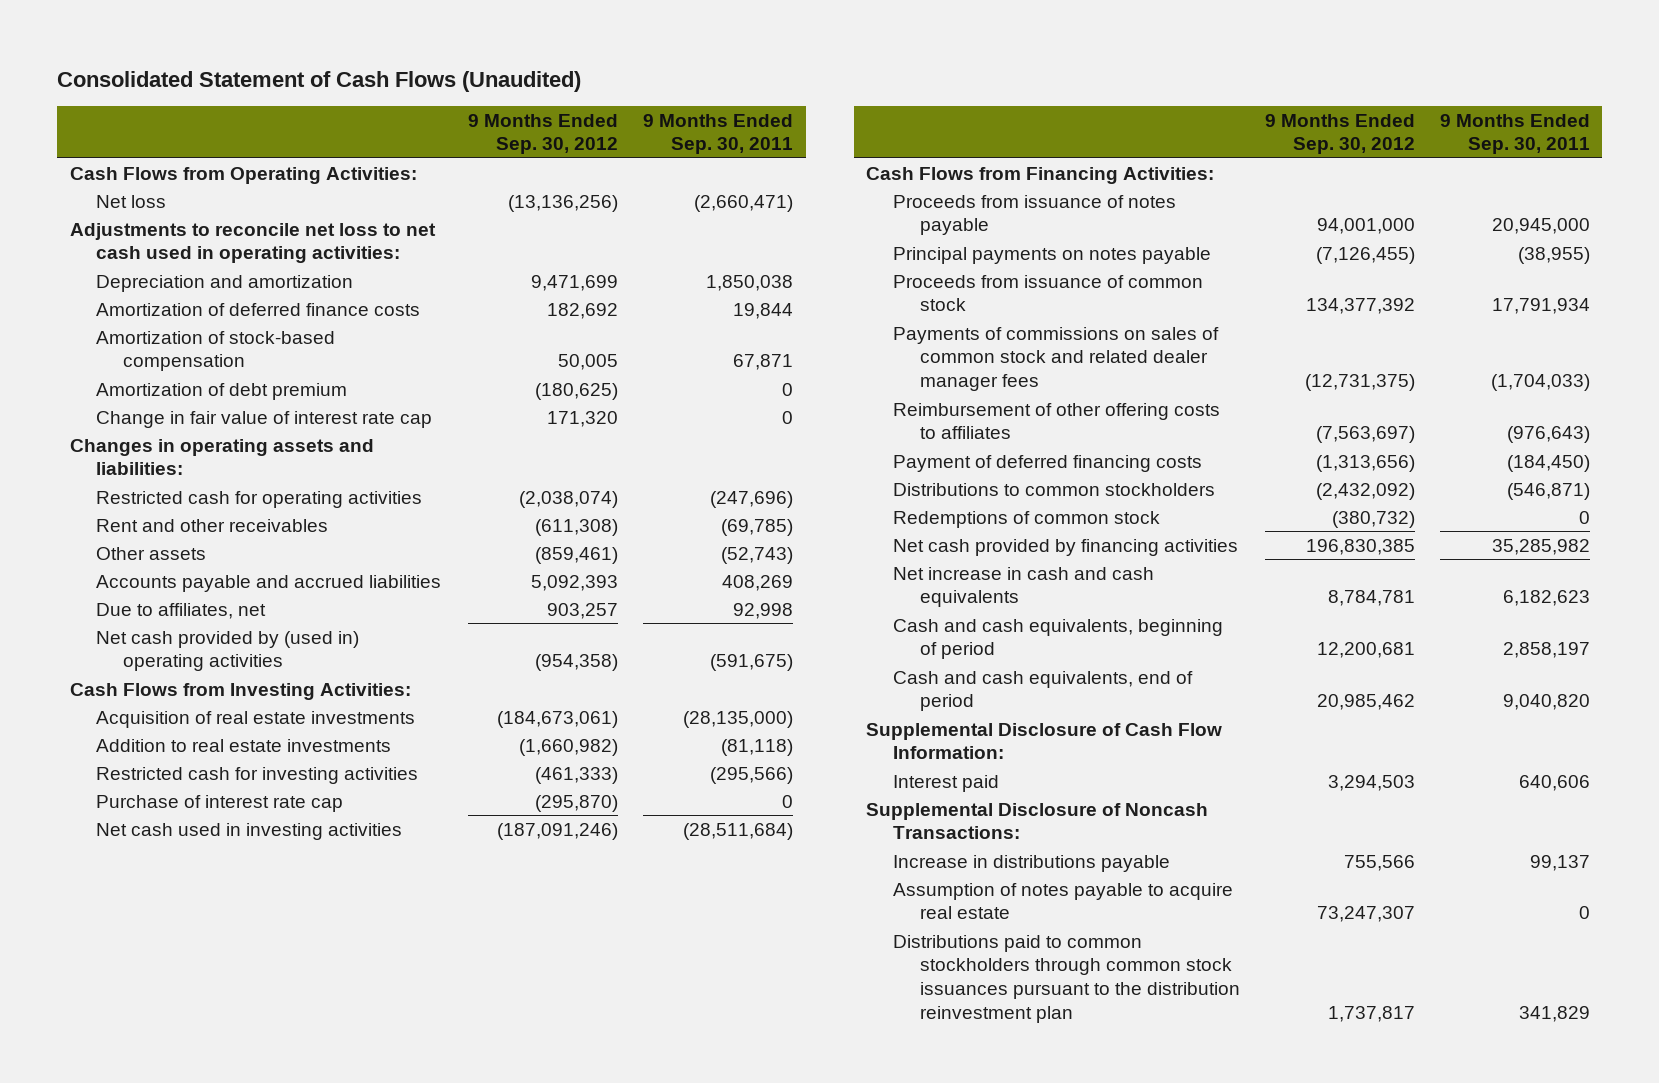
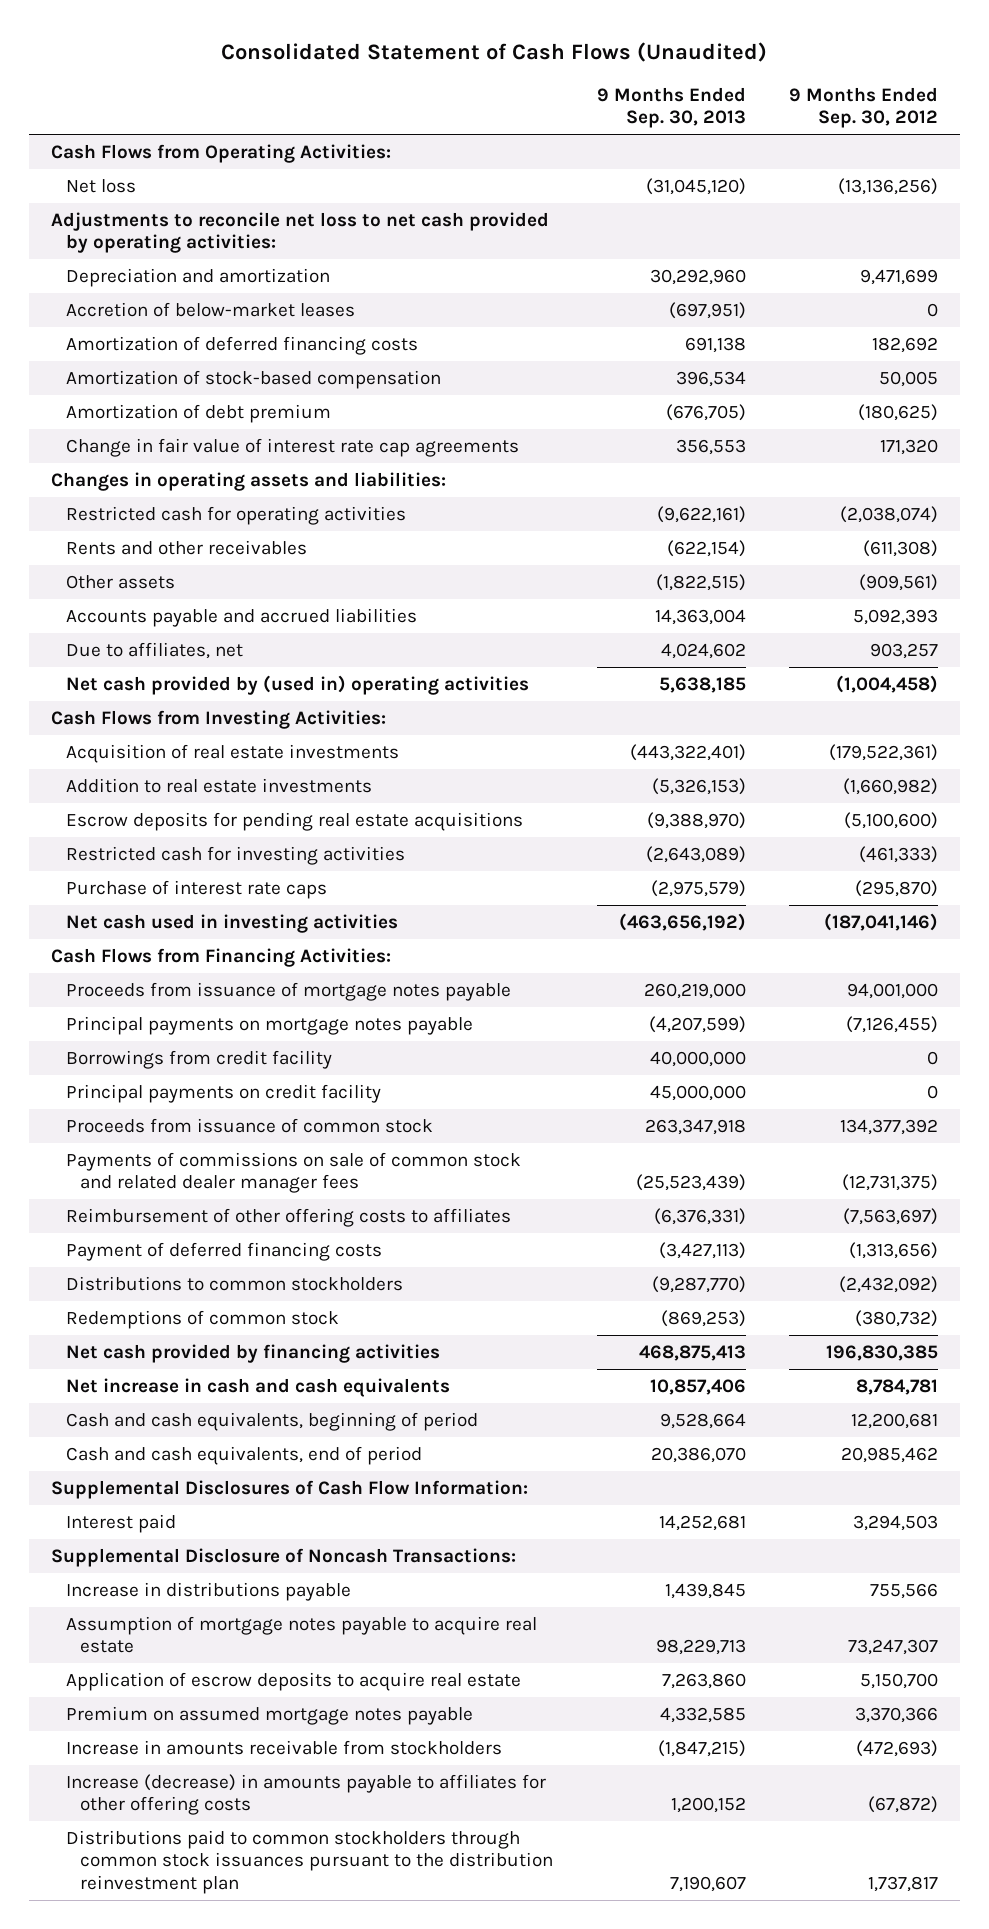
[643,113,794,155] 9 Months Ended Sep. 30, 2011 -> none
none -> [596,86,746,129] 9 Months Ended Sep. 30, 2013
[69,222,436,264] Adjustments to reconcile net loss to net cash used in operating activities: -> [50,211,549,254] Adjustments to reconcile net loss to net cash provided by operating activities:
none -> [65,301,355,317] Accretion of below-market leases
[96,302,421,316] Amortization of deferred finance costs -> [65,335,418,355] Amortization of deferred financing costs
[96,410,433,428] Change in fair value of interest rate cap -> [65,437,519,457] Change in fair value of interest rate cap agreements
[96,518,329,532] Rent and other receivables -> [65,539,307,555] Rents and other receivables
[535,546,619,564] (859,461) -> [858,573,938,591] (909,561)
[535,654,619,672] (954,358) -> [835,674,938,693] (1,004,458)
[497,710,619,728] (184,673,061) -> [828,743,938,761] (179,522,361)
none -> [65,811,523,831] Escrow deposits for pending real estate acquisitions
[96,794,344,812] Purchase of interest rate cap -> [65,879,327,899] Purchase of interest rate caps
[497,822,619,840] (187,091,246) -> [823,912,938,931] (187,041,146)
[892,194,1176,236] Proceeds from issuance of notes payable -> [65,981,511,1001] Proceeds from issuance of mortgage notes payable
[892,246,1211,264] Principal payments on notes payable -> [65,1015,473,1035] Principal payments on mortgage notes payable
none -> [65,1049,332,1069] Borrowings from credit facility
none -> [65,1083,381,1103] Principal payments on credit facility
[892,326,1219,391] Payments of commissions on sales of common stock and related dealer manager fees -> [65,1151,521,1194] Payments of commissions on sale of common stock and related dealer manager fees
[866,722,1223,760] Supplemental Disclosure of Cash Flow Information: -> [50,1479,528,1499] Supplemental Disclosures of Cash Flow Information:
[892,882,1233,920] Assumption of notes payable to acquire real estate -> [65,1615,537,1654] Assumption of mortgage notes payable to acquire real estate
none -> [65,1671,521,1691] Application of escrow deposits to acquire real estate
none -> [65,1705,473,1725] Premium on assumed mortgage notes payable
none -> [65,1739,502,1755] Increase in amounts receivable from stockholders
none -> [65,1773,546,1816] Increase (decrease) in amounts payable to affiliates for other offering costs

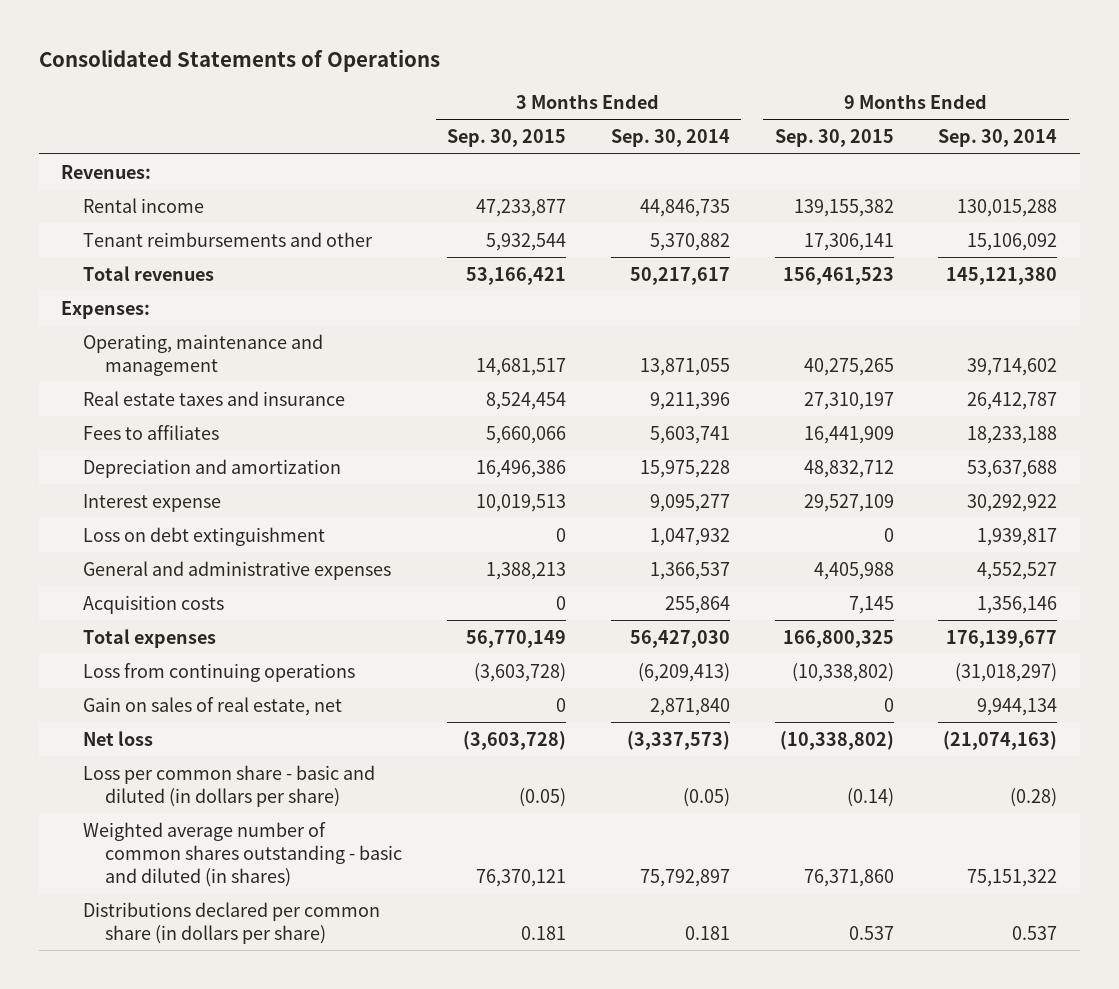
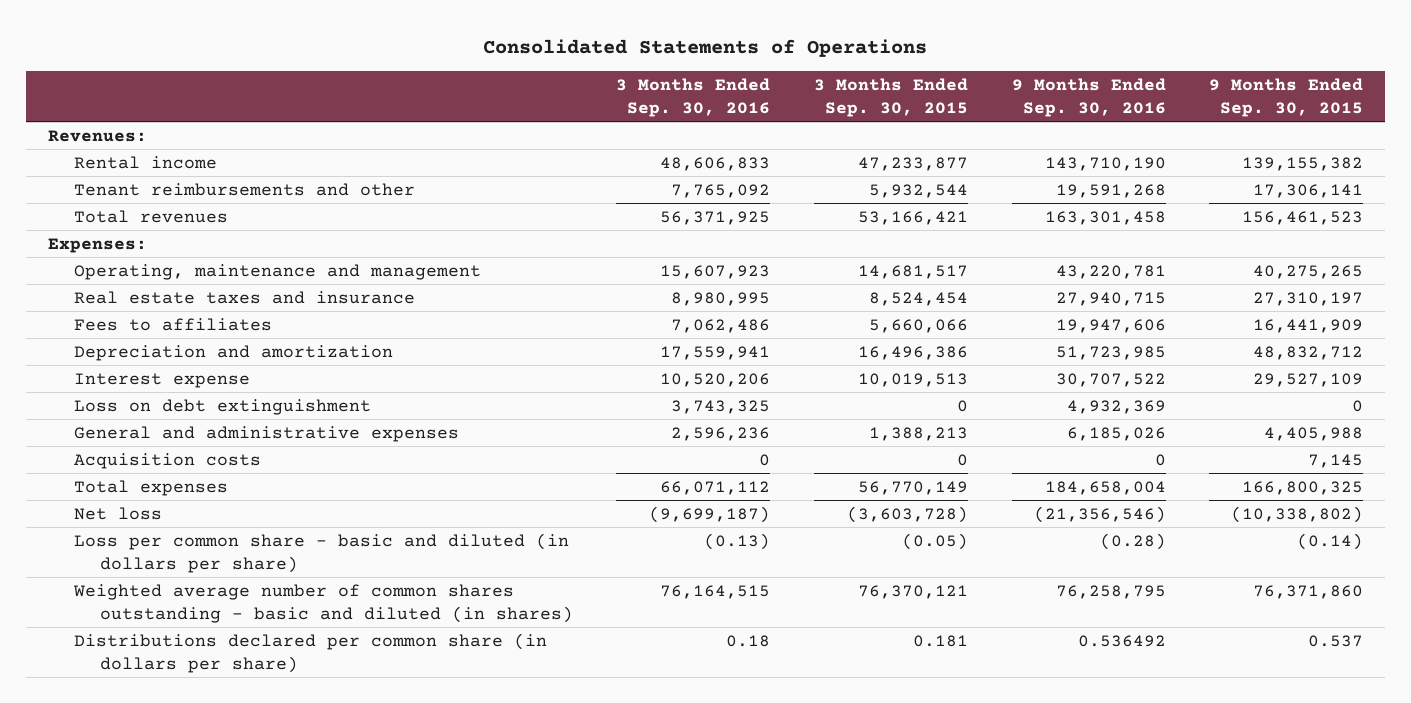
[610,128,730,147] Sep. 30, 2014 -> none
[938,128,1058,147] Sep. 30, 2014 -> none
none -> [616,77,771,117] 3 Months Ended Sep. 30, 2016
none -> [1011,77,1166,117] 9 Months Ended Sep. 30, 2016
[83,662,356,682] Loss from continuing operations -> none
[83,696,343,716] Gain on sales of real estate, net -> none

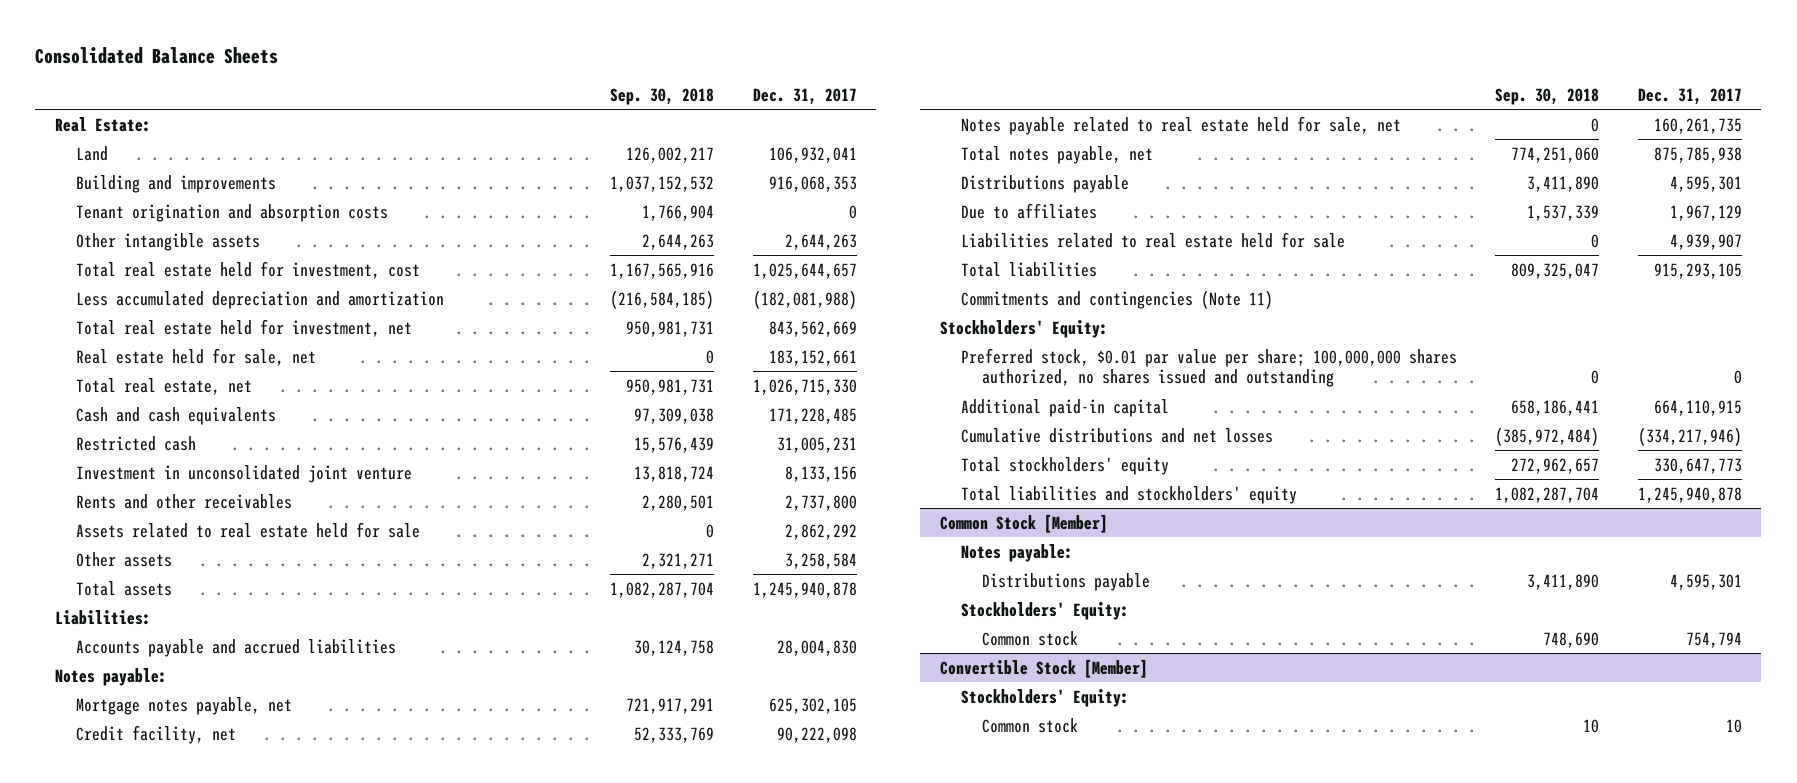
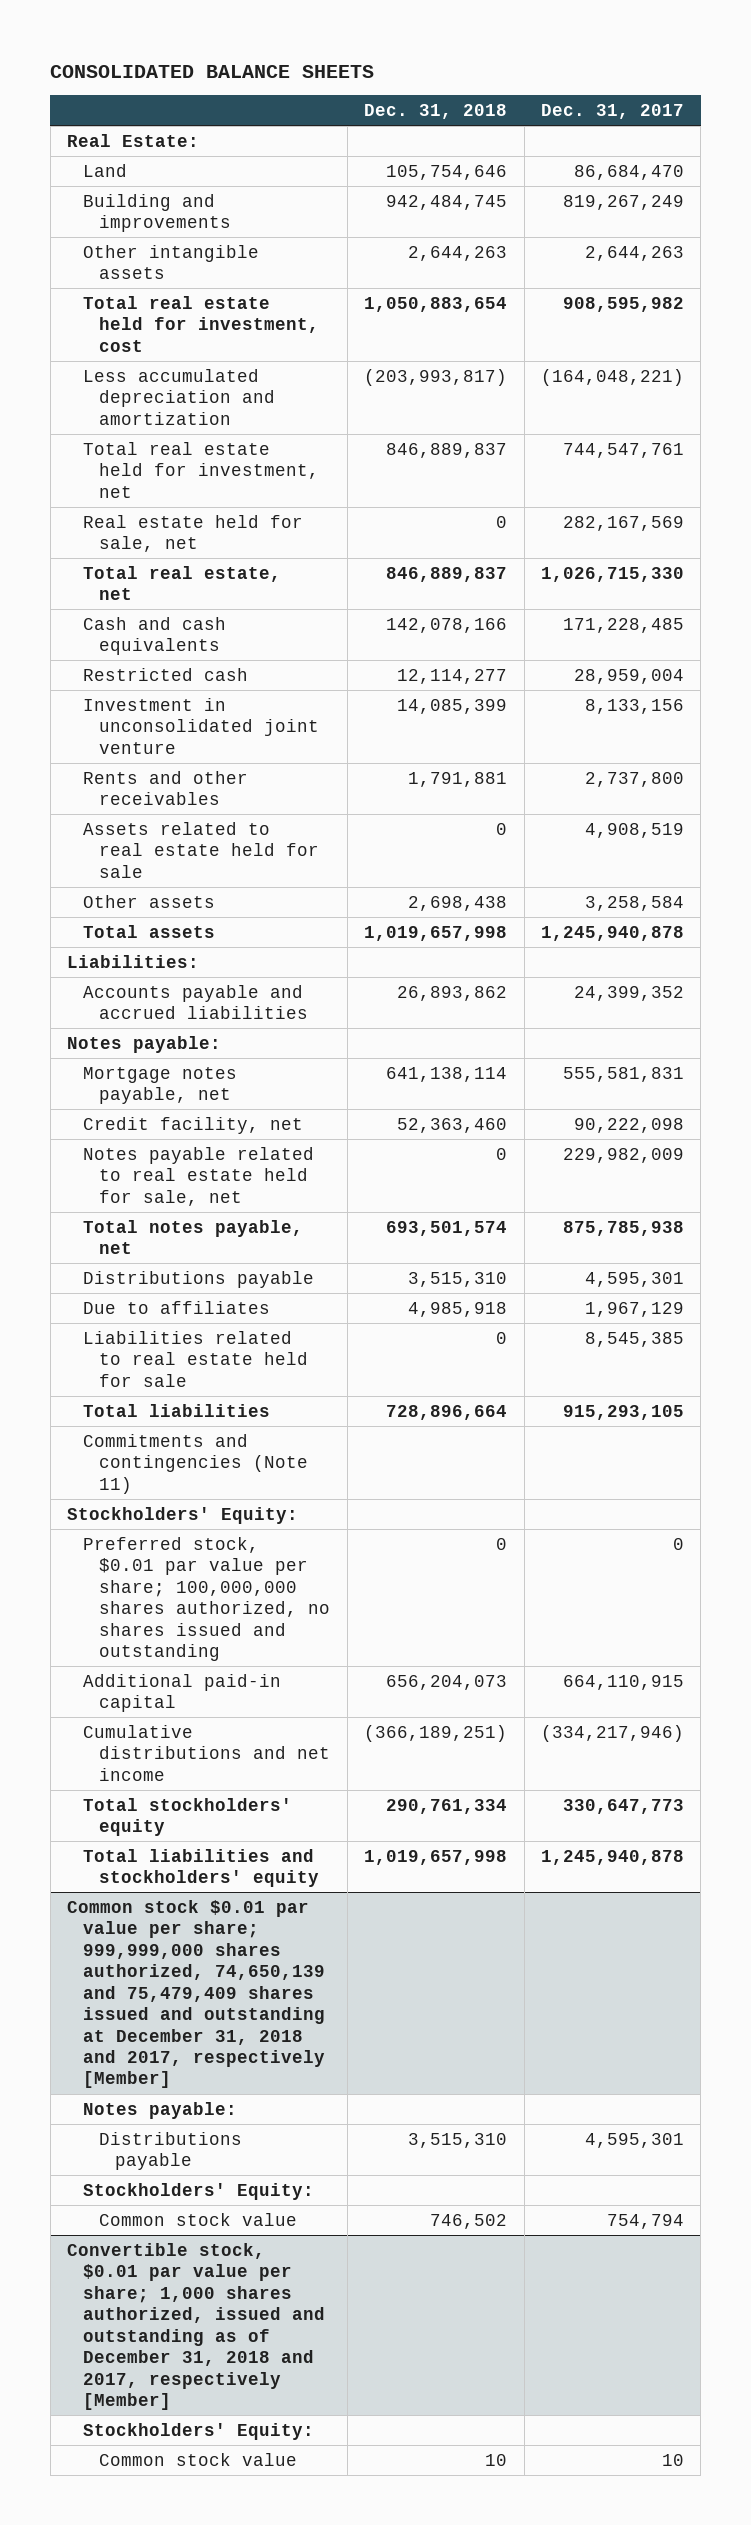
[35,46,279,64] Consolidated Balance Sheets -> [50,64,375,78] CONSOLIDATED BALANCE SHEETS
[610,87,715,105] Sep. 30, 2018 -> none
none -> [364,104,508,120] Dec. 31, 2018
[75,203,388,222] Tenant origination and absorption costs -> none
[768,146,857,163] 106,932,041 -> [574,164,685,180] 86,684,470
[768,175,857,192] 916,068,353 -> [563,194,685,210] 819,267,249
[752,262,857,279] 1,025,644,657 -> [563,296,685,312] 908,595,982
[752,289,857,309] (182,081,988) -> [541,368,685,386] (164,048,221)
[768,320,857,337] 843,562,669 -> [563,442,685,458] 744,547,761
[768,349,857,366] 183,152,661 -> [563,515,685,531] 282,167,569
[776,436,857,453] 31,005,231 -> [574,668,685,684] 28,959,004
[784,523,857,540] 2,862,292 -> [585,822,685,838] 4,908,519
[776,639,857,656] 28,004,830 -> [574,985,685,1001] 24,399,352
[768,697,857,714] 625,302,105 -> [563,1066,685,1082] 555,581,831
[1654,117,1743,134] 160,261,735 -> [563,1147,685,1163] 229,982,009
[1670,233,1743,250] 4,939,907 -> [585,1331,685,1347] 8,545,385
[960,427,1273,443] Cumulative distributions and net losses -> [83,1724,331,1781] Cumulative distributions and net income
[939,513,1108,533] Common Stock [Member] -> [67,1899,326,2089] Common stock $0.01 par value per share; 999,999,000 shares authorized, 74,650,139 and 75,479,409 shares issued and outstanding at December 31, 2018 and 2017, respectively [Member]
[981,630,1078,646] Common stock -> [99,2212,298,2226] Common stock value
[939,658,1148,678] Convertible Stock [Member] -> [67,2242,326,2410] Convertible stock, $0.01 par value per share; 1,000 shares authorized, issued and outstanding as of December 31, 2018 and 2017, respectively [Member]
[981,717,1078,733] Common stock -> [99,2452,298,2466] Common stock value

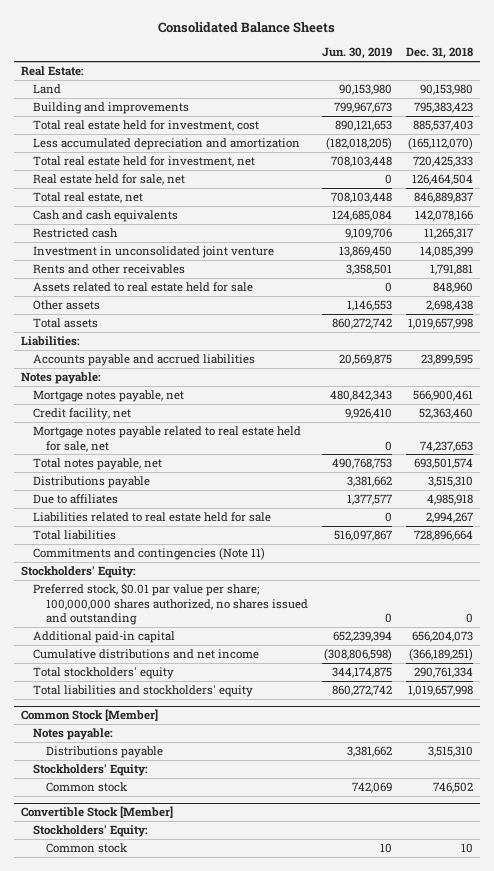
[50,64,375,78] CONSOLIDATED BALANCE SHEETS -> [158,21,336,33] Consolidated Balance Sheets
[541,104,685,120] Dec. 31, 2017 -> none
none -> [321,47,392,60] Jun. 30, 2019
[83,244,260,280] Other intangible assets -> none
[386,164,508,180] 105,754,646 -> [420,84,474,96] 90,153,980
[386,194,508,210] 942,484,745 -> [414,102,474,114] 795,383,423
[364,296,508,312] 1,050,883,654 -> [413,120,474,132] 885,537,403
[364,368,508,386] (203,993,817) -> [408,137,474,151] (165,112,070)
[386,442,508,458] 846,889,837 -> [413,156,474,168] 720,425,333
[496,515,508,528] 0 -> [412,174,474,186] 126,464,504
[397,668,508,684] 12,114,277 -> [424,228,474,240] 11,265,317
[496,822,508,835] 0 -> [433,282,474,294] 848,960
[397,985,508,1001] 26,893,862 -> [421,354,474,366] 23,899,595
[386,1066,508,1082] 641,138,114 -> [413,390,474,402] 566,900,461
[83,1146,315,1206] Notes payable related to real estate held for sale, net -> [33,426,302,452] Mortgage notes payable related to real estate held for sale, net
[496,1147,508,1160] 0 -> [420,440,474,452] 74,237,653
[496,1331,508,1344] 0 -> [426,512,474,524] 2,994,267
[67,1899,326,2089] Common stock $0.01 par value per share; 999,999,000 shares authorized, 74,650,139 and 75,479,409 shares issued and outstanding at December 31, 2018 and 2017, respectively [Member] -> [21,709,159,722] Common Stock [Member]
[99,2212,298,2226] Common stock value -> [45,782,127,793] Common stock
[67,2242,326,2410] Convertible stock, $0.01 par value per share; 1,000 shares authorized, issued and outstanding as of December 31, 2018 and 2017, respectively [Member] -> [21,806,174,819] Convertible Stock [Member]
[99,2452,298,2466] Common stock value -> [45,843,127,854] Common stock

